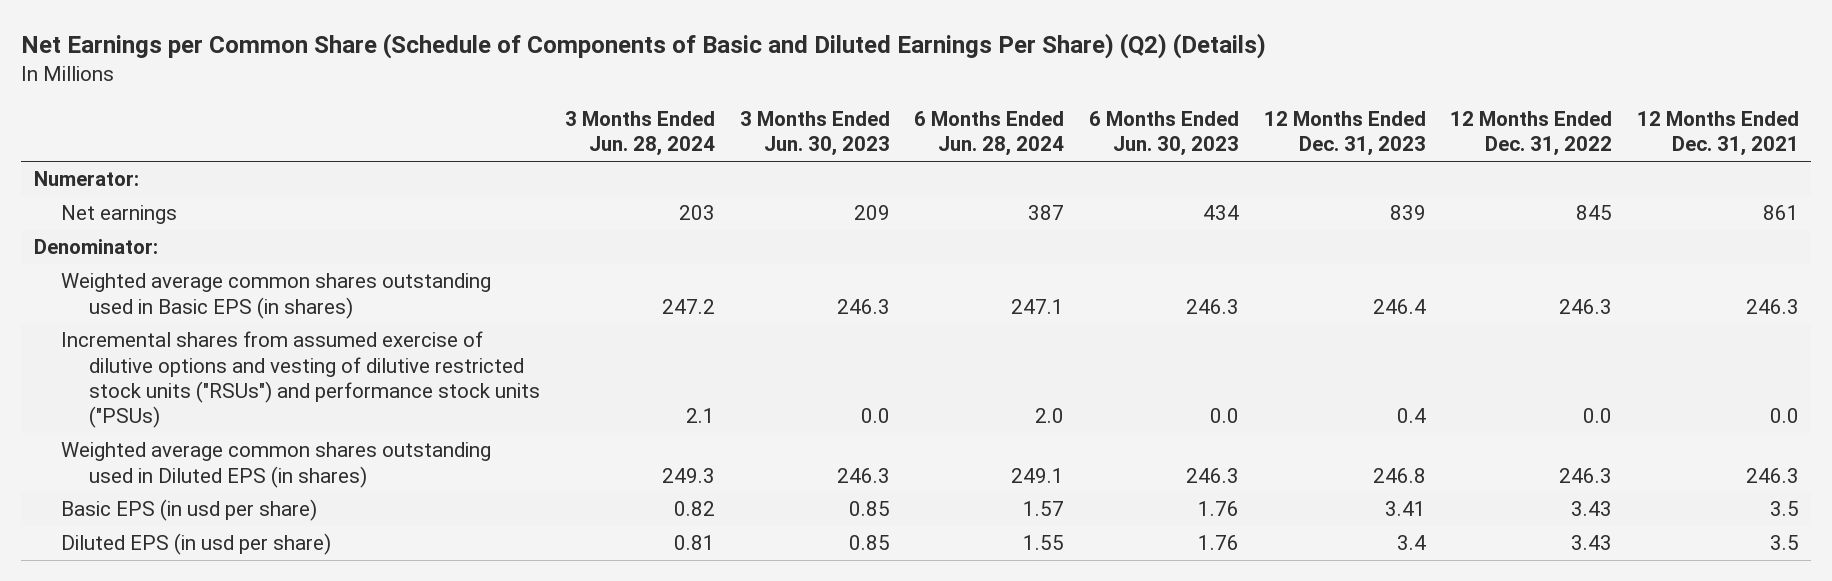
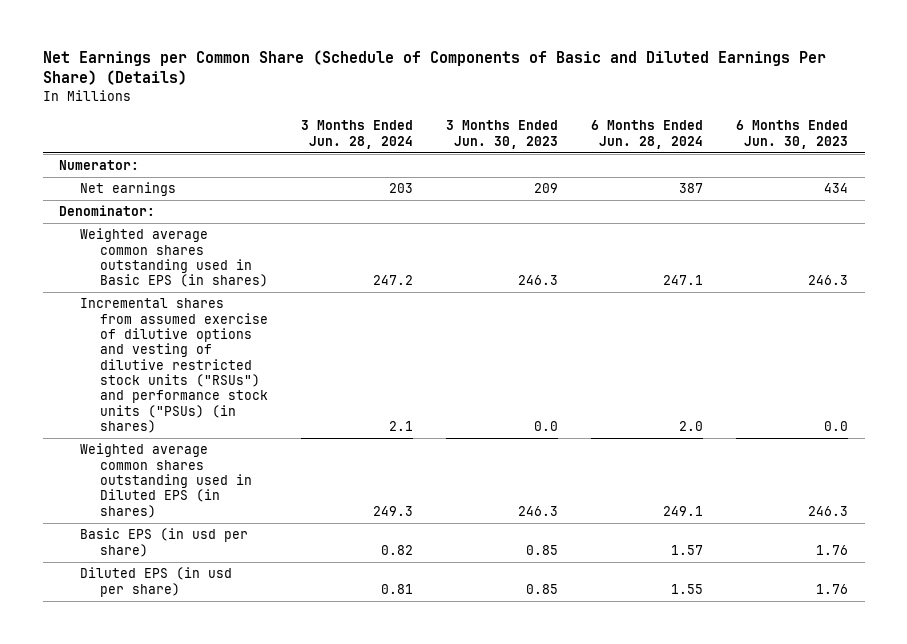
[21,33,1267,60] Net Earnings per Common Share (Schedule of Components of Basic and Diluted Earnings Per Share) (Q2) (Details) -> [42,50,826,86] Net Earnings per Common Share (Schedule of Components of Basic and Diluted Earnings Per Share) (Details)
[1263,111,1426,157] 12 Months Ended Dec. 31, 2023 -> none
[1450,111,1613,157] 12 Months Ended Dec. 31, 2022 -> none
[1636,111,1799,157] 12 Months Ended Dec. 31, 2021 -> none
[61,331,541,429] Incremental shares from assumed exercise of dilutive options and vesting of dilutive restricted stock units ("RSUs") and performance stock units ("PSUs) -> [79,298,269,433] Incremental shares from assumed exercise of dilutive options and vesting of dilutive restricted stock units ("RSUs") and performance stock units ("PSUs) (in shares)

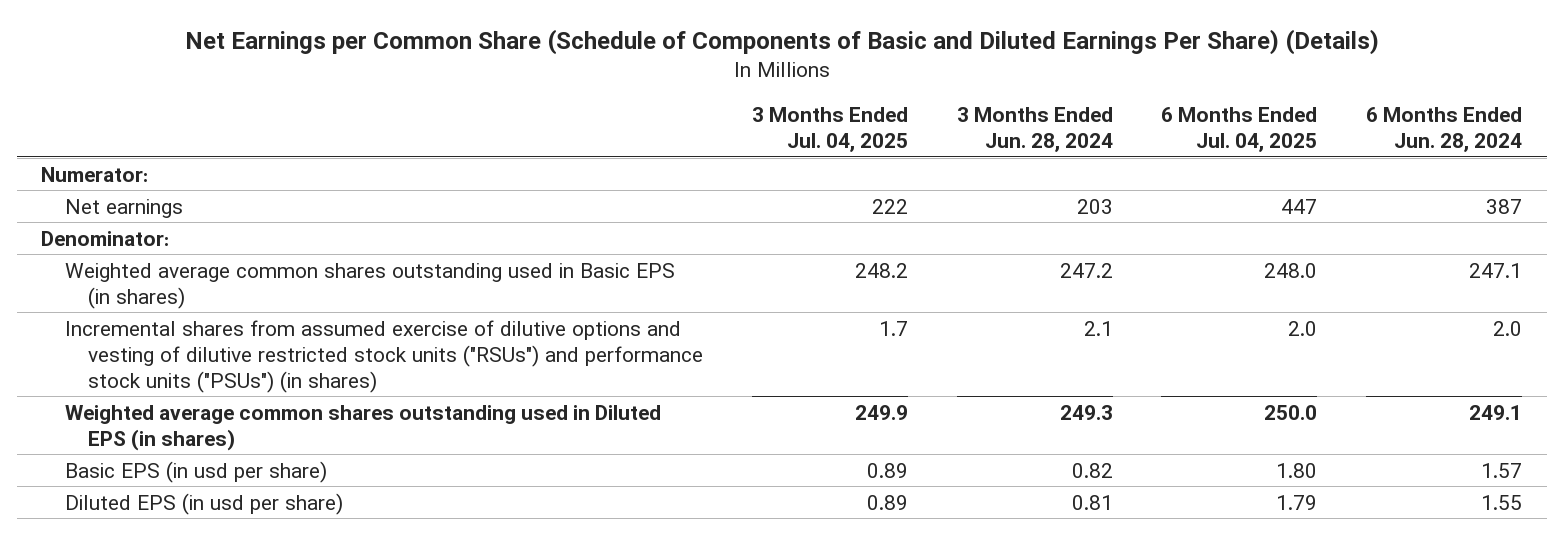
[446,120,559,149] 3 Months Ended Jun. 30, 2023 -> none
[736,120,849,149] 6 Months Ended Jun. 30, 2023 -> none
none -> [751,106,908,152] 3 Months Ended Jul. 04, 2025
none -> [1161,106,1318,152] 6 Months Ended Jul. 04, 2025
[79,298,269,433] Incremental shares from assumed exercise of dilutive options and vesting of dilutive restricted stock units ("RSUs") and performance stock units ("PSUs) (in shares) -> [64,319,703,393] Incremental shares from assumed exercise of dilutive options and vesting of dilutive restricted stock units ("RSUs") and performance stock units ("PSUs") (in shares)

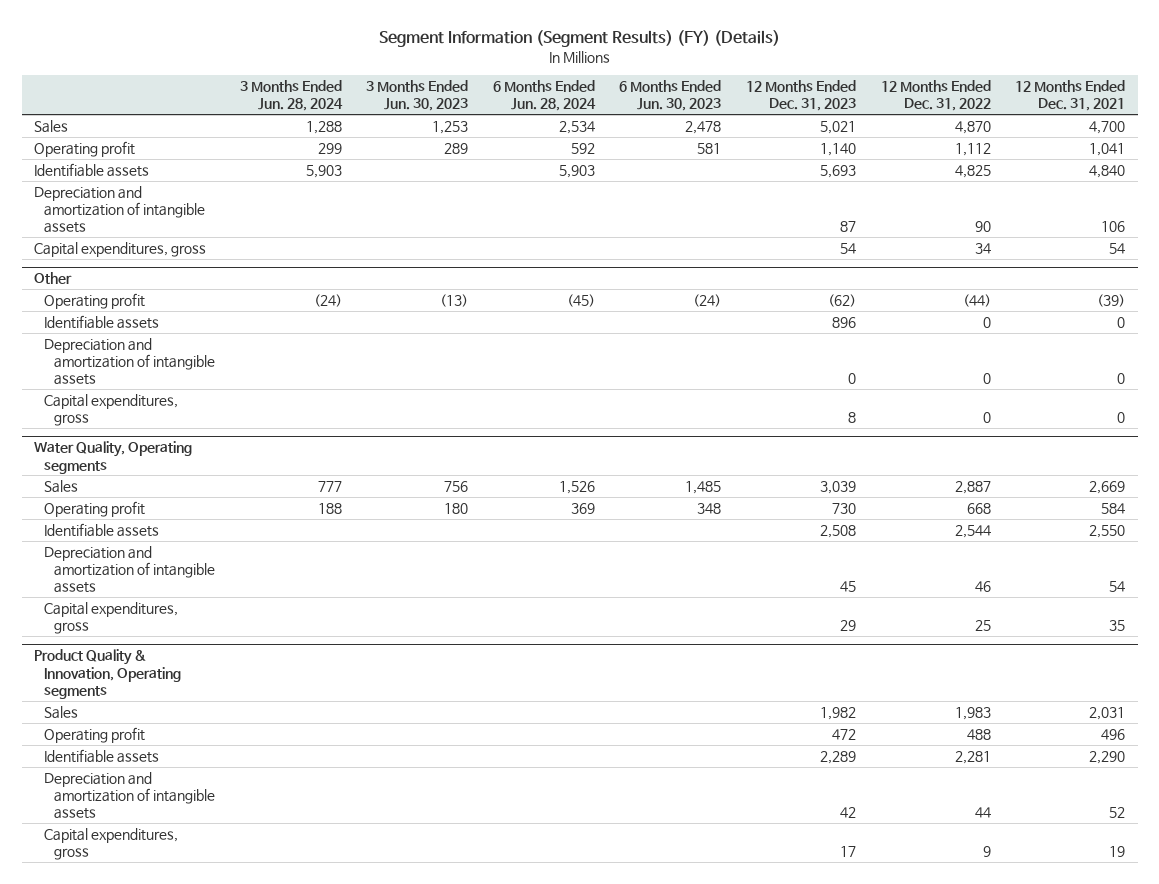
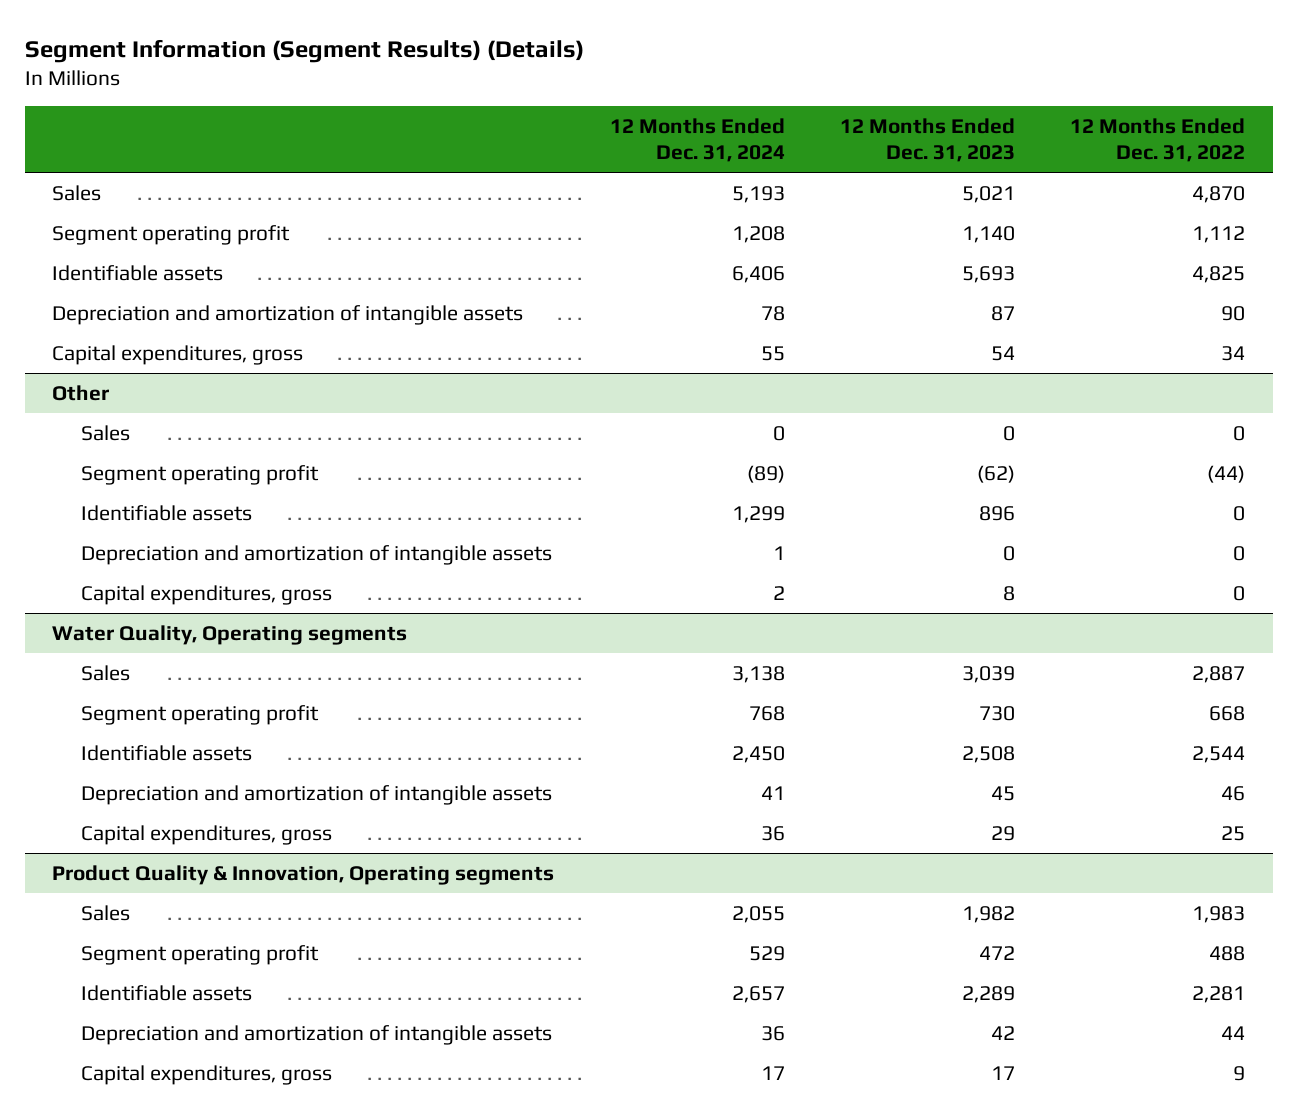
[378,30,780,48] Segment Information (Segment Results) (FY) (Details) -> [24,38,584,63] Segment Information (Segment Results) (Details)
[239,80,343,112] 3 Months Ended Jun. 28, 2024 -> none
[366,80,469,112] 3 Months Ended Jun. 30, 2023 -> none
[492,80,596,112] 6 Months Ended Jun. 28, 2024 -> none
[619,80,722,112] 6 Months Ended Jun. 30, 2023 -> none
[1015,80,1126,112] 12 Months Ended Dec. 31, 2021 -> none
none -> [609,117,785,162] 12 Months Ended Dec. 31, 2024
[34,140,136,157] Operating profit -> [52,224,291,245] Segment operating profit
none -> [81,424,131,441] Sales
[43,292,145,309] Operating profit -> [81,464,320,485] Segment operating profit
[43,500,145,517] Operating profit -> [81,704,320,725] Segment operating profit
[43,726,145,743] Operating profit -> [81,944,320,965] Segment operating profit

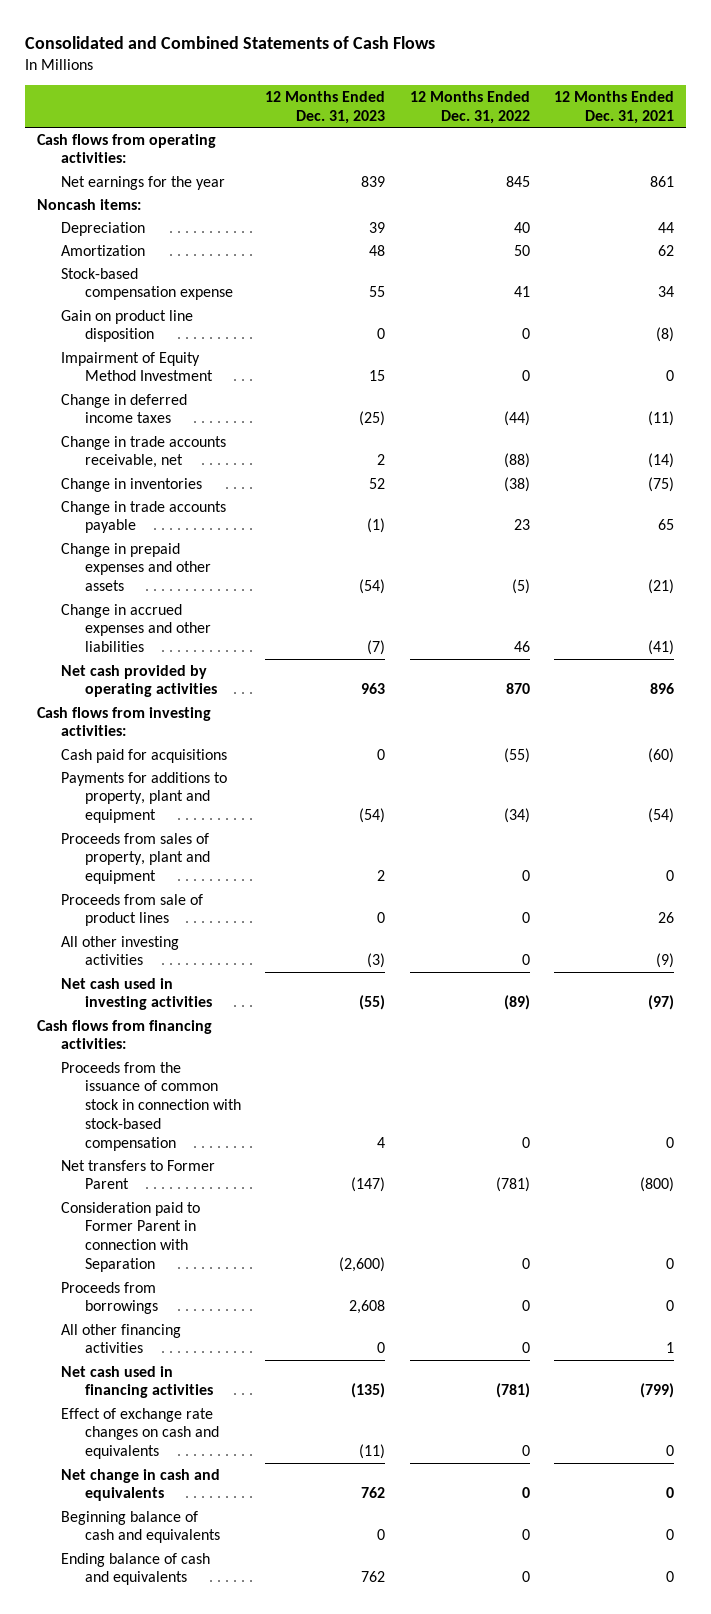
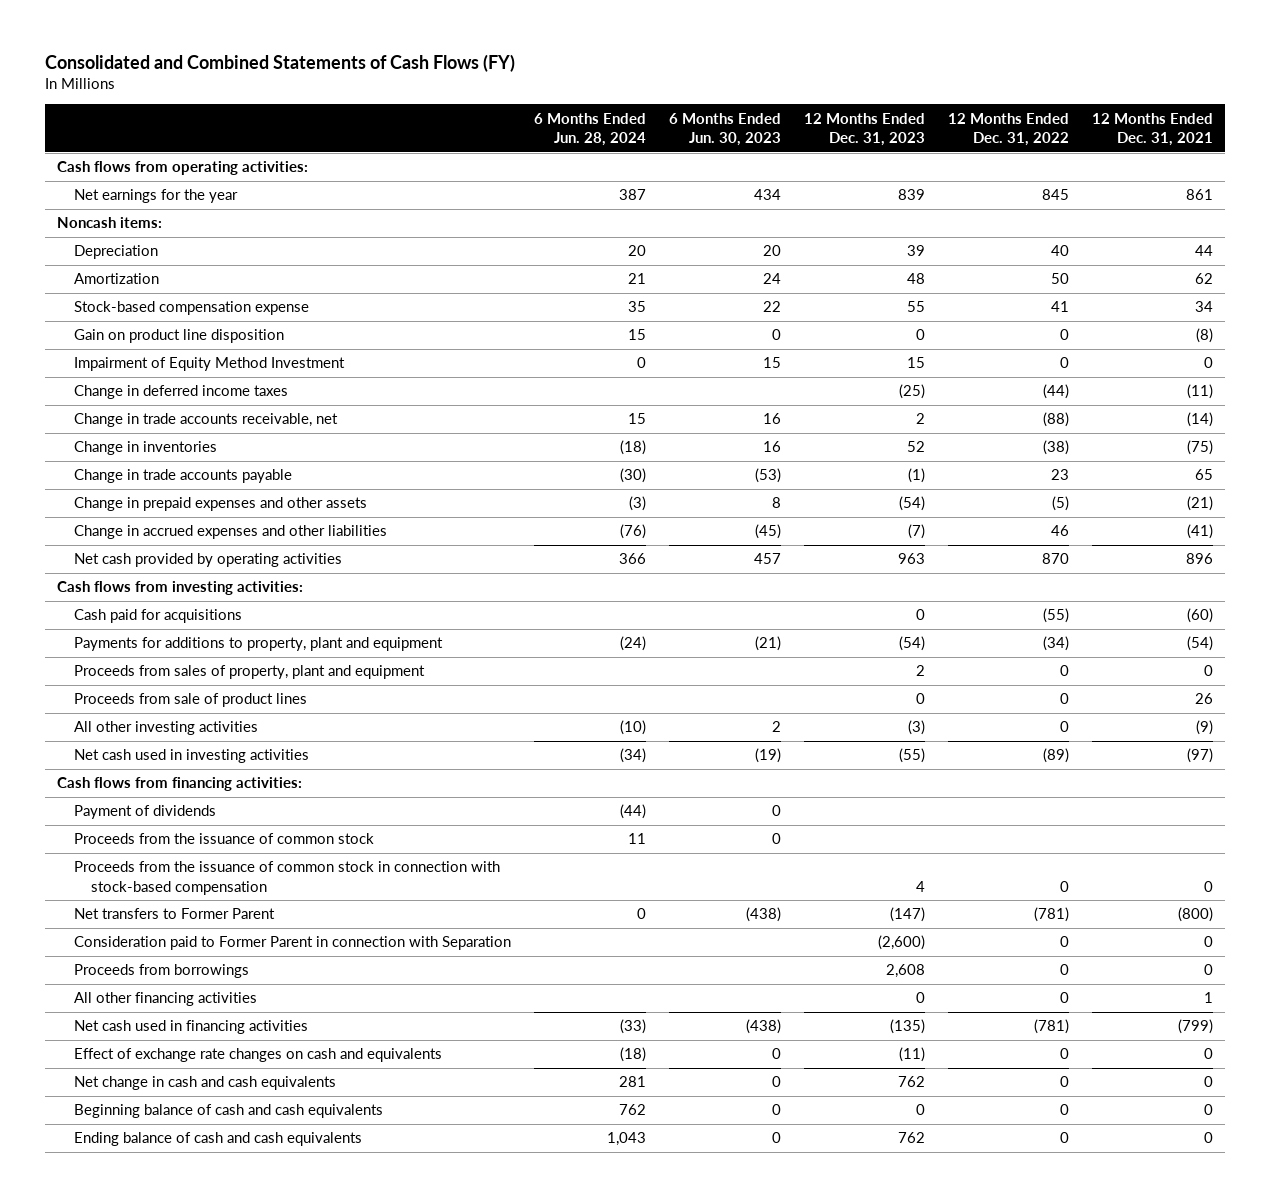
[25,36,436,50] Consolidated and Combined Statements of Cash Flows -> [45,53,516,72] Consolidated and Combined Statements of Cash Flows (FY)
none -> [533,112,646,147] 6 Months Ended Jun. 28, 2024
none -> [668,112,781,147] 6 Months Ended Jun. 30, 2023
none -> [73,805,216,820] Payment of dividends
none -> [73,833,374,845] Proceeds from the issuance of common stock
[61,1468,221,1502] Net change in cash and equivalents -> [73,1076,336,1091] Net change in cash and cash equivalents
[61,1510,220,1544] Beginning balance of cash and equivalents -> [73,1104,383,1119] Beginning balance of cash and cash equivalents
[61,1552,211,1586] Ending balance of cash and equivalents -> [73,1132,362,1147] Ending balance of cash and cash equivalents

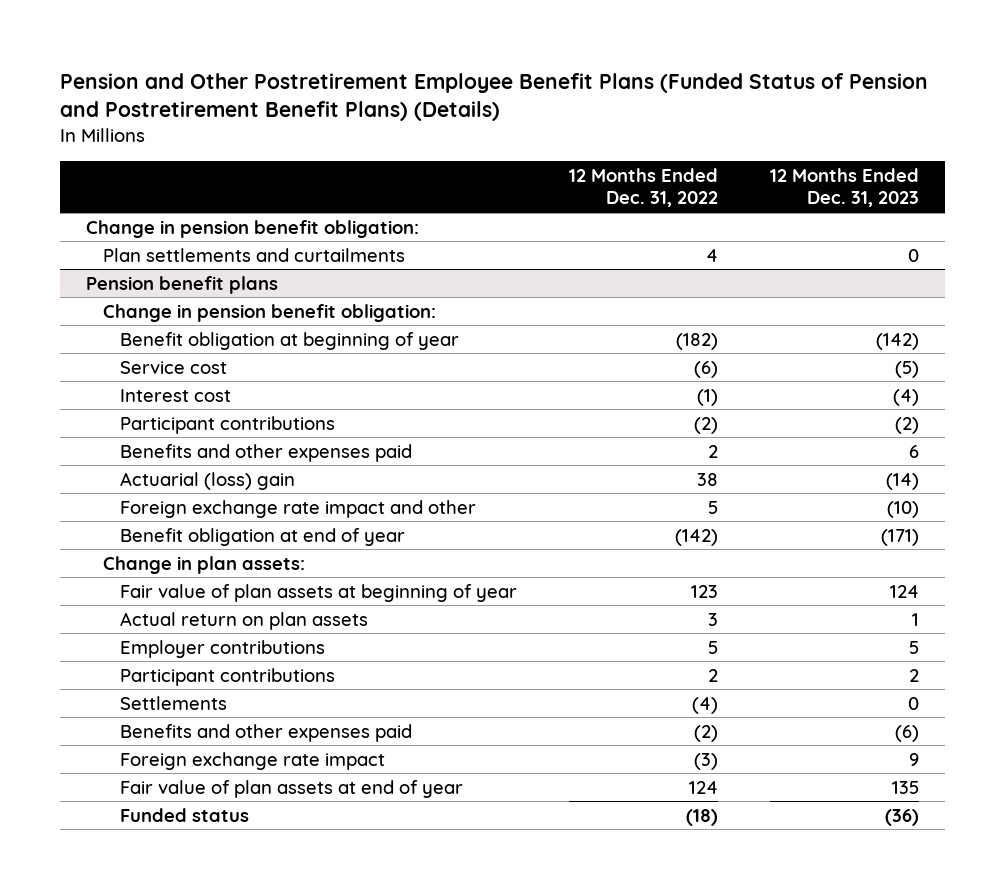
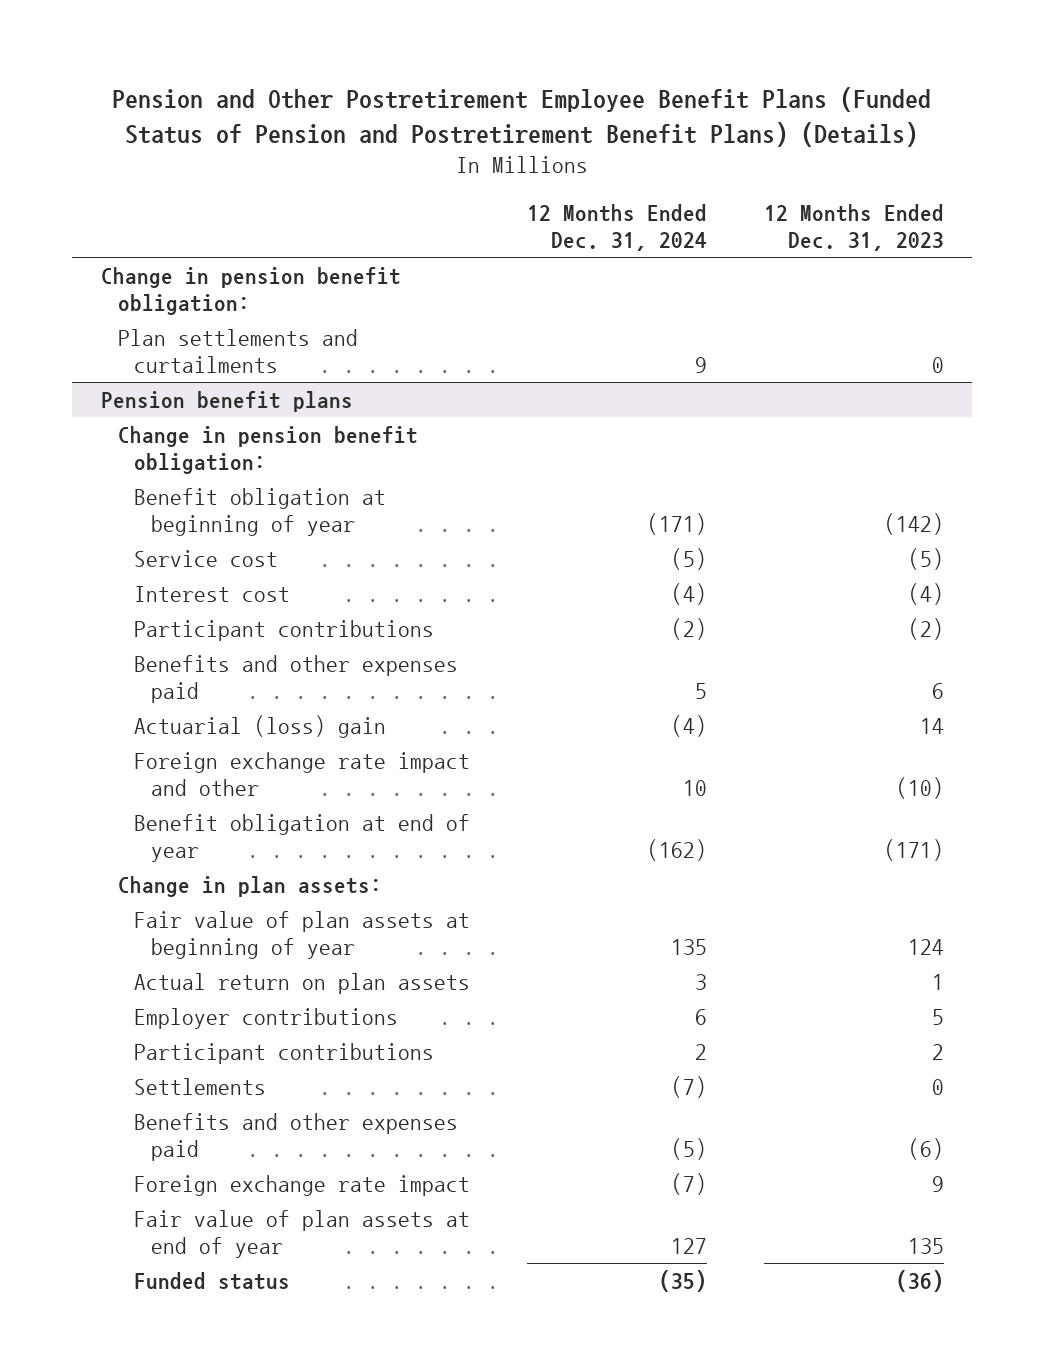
[568,167,718,208] 12 Months Ended Dec. 31, 2022 -> none
none -> [526,203,707,251] 12 Months Ended Dec. 31, 2024
[885,472,919,490] (14) -> [919,717,944,734] 14

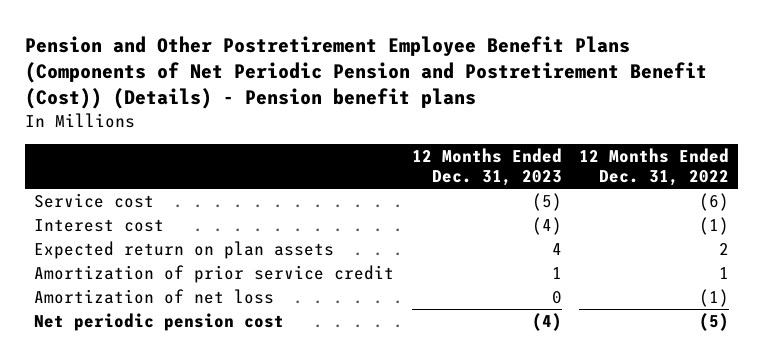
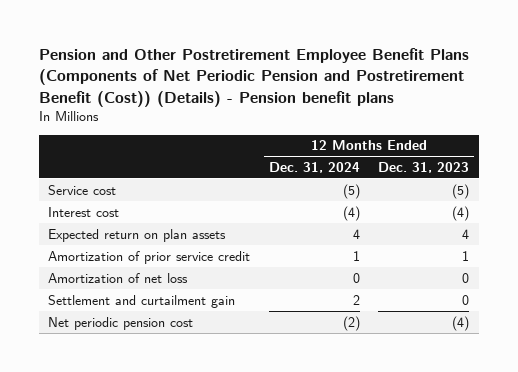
[579,148,730,186] 12 Months Ended Dec. 31, 2022 -> none
none -> [268,161,360,173] Dec. 31, 2024
none -> [48,294,236,308] Settlement and curtailment gain

